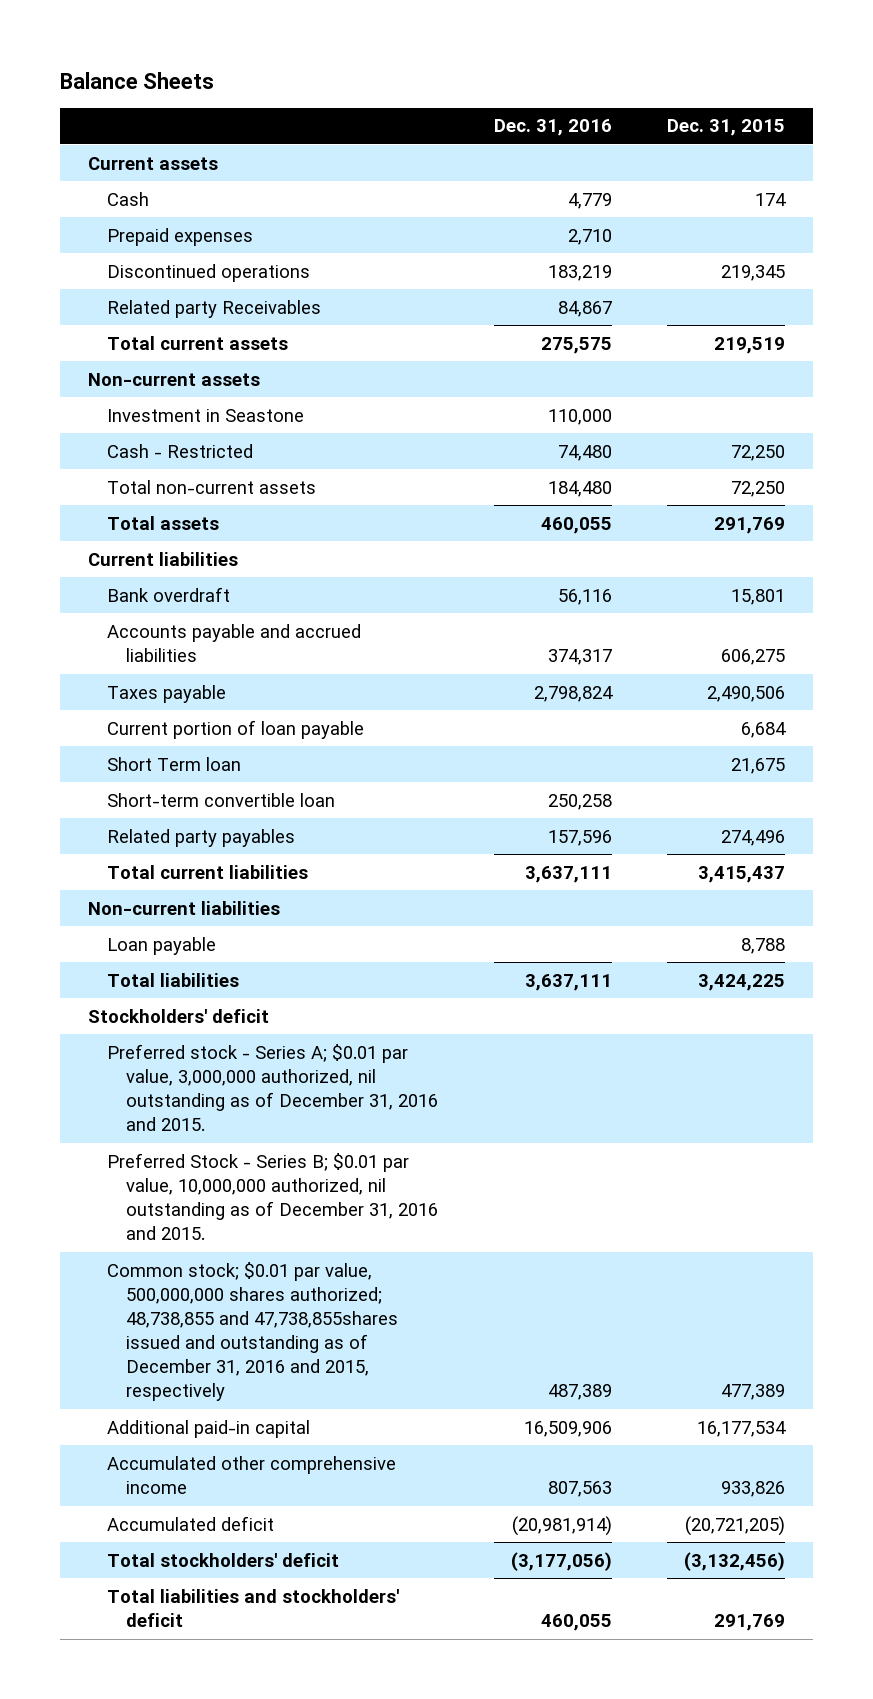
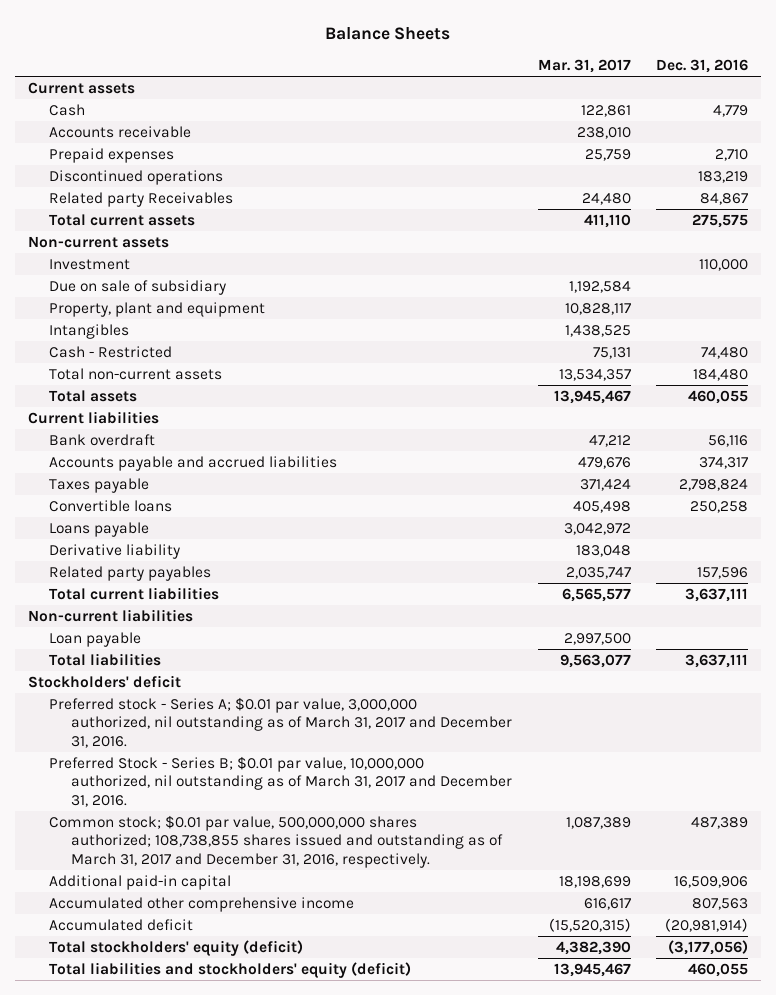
[667,119,786,137] Dec. 31, 2015 -> none
none -> [537,59,631,74] Mar. 31, 2017
none -> [49,126,192,139] Accounts receivable
[107,408,305,422] Investment in Seastone -> none
none -> [49,259,131,271] Investment
none -> [49,280,227,296] Due on sale of subsidiary
none -> [49,302,266,318] Property, plant and equipment
none -> [49,324,130,340] Intangibles
[107,719,365,739] Current portion of loan payable -> none
[107,756,242,771] Short Term loan -> none
[107,792,336,807] Short-term convertible loan -> [49,500,173,513] Convertible loans
none -> [49,522,150,538] Loans payable
none -> [49,544,181,560] Derivative liability
[107,1043,439,1132] Preferred stock - Series A; $0.01 par value, 3,000,000 authorized, nil outstanding as of December 31, 2016 and 2015. -> [49,697,513,748] Preferred stock - Series A; $0.01 par value, 3,000,000 authorized, nil outstanding as of March 31, 2017 and December 31, 2016.
[107,1152,439,1241] Preferred Stock - Series B; $0.01 par value, 10,000,000 authorized, nil outstanding as of December 31, 2016 and 2015. -> [49,756,513,807] Preferred Stock - Series B; $0.01 par value, 10,000,000 authorized, nil outstanding as of March 31, 2017 and December 31, 2016.
[107,1261,399,1402] Common stock; $0.01 par value, 500,000,000 shares authorized; 48,738,855 and 47,738,855shares issued and outstanding as of December 31, 2016 and 2015, respectively -> [49,815,504,868] Common stock; $0.01 par value, 500,000,000 shares authorized; 108,738,855 shares issued and outstanding as of March 31, 2017 and December 31, 2016, respectively.
[107,1552,340,1567] Total stockholders' deficit -> [49,940,304,957] Total stockholders' equity (deficit)
[107,1588,400,1627] Total liabilities and stockholders' deficit -> [49,962,412,979] Total liabilities and stockholders' equity (deficit)

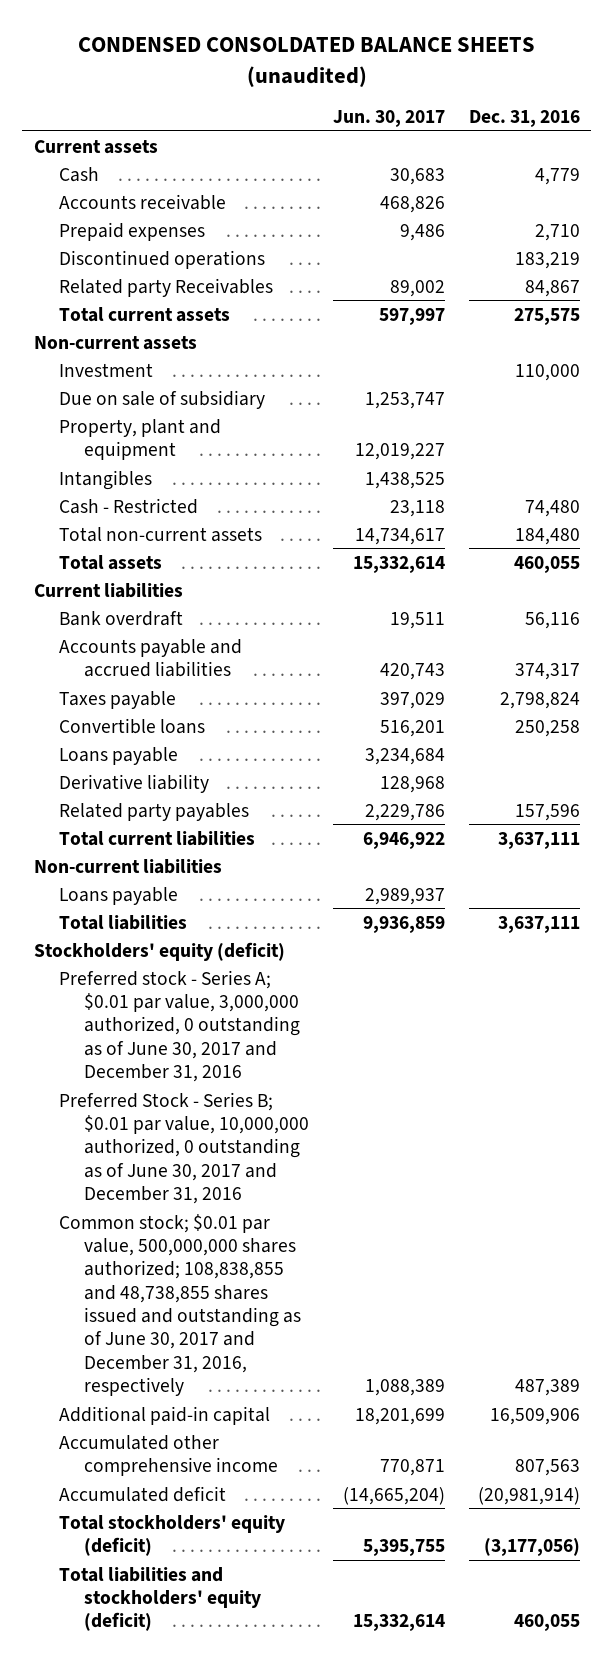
[324,26,450,40] Balance Sheets -> [77,37,535,87] CONDENSED CONSOLDATED BALANCE SHEETS (unaudited)
[537,59,631,74] Mar. 31, 2017 -> none
none -> [332,109,445,127] Jun. 30, 2017
[49,632,142,648] Loan payable -> [59,886,179,905] Loans payable
[27,675,181,689] Stockholders' deficit -> [34,941,286,961] Stockholders' equity (deficit)
[49,697,513,748] Preferred stock - Series A; $0.01 par value, 3,000,000 authorized, nil outstanding as of March 31, 2017 and December 31, 2016. -> [59,969,301,1082] Preferred stock - Series A; $0.01 par value, 3,000,000 authorized, 0 outstanding as of June 30, 2017 and December 31, 2016
[49,756,513,807] Preferred Stock - Series B; $0.01 par value, 10,000,000 authorized, nil outstanding as of March 31, 2017 and December 31, 2016. -> [59,1091,310,1204] Preferred Stock - Series B; $0.01 par value, 10,000,000 authorized, 0 outstanding as of June 30, 2017 and December 31, 2016
[49,815,504,868] Common stock; $0.01 par value, 500,000,000 shares authorized; 108,738,855 shares issued and outstanding as of March 31, 2017 and December 31, 2016, respectively. -> [59,1213,302,1396] Common stock; $0.01 par value, 500,000,000 shares authorized; 108,838,855 and 48,738,855 shares issued and outstanding as of June 30, 2017 and December 31, 2016, respectively

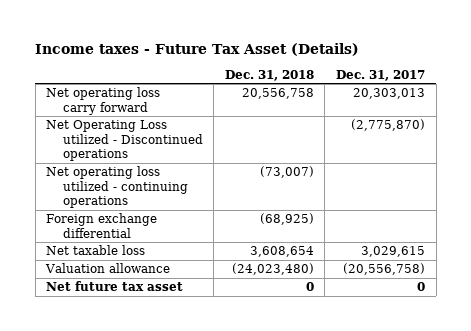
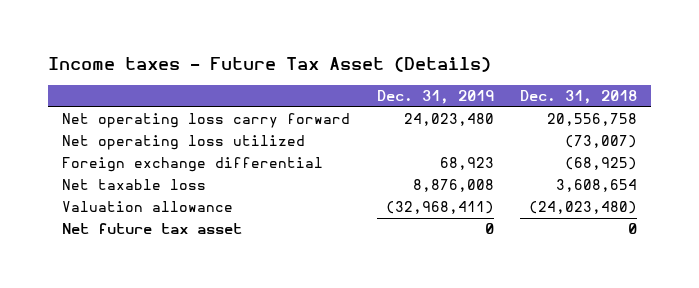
[335,69,425,81] Dec. 31, 2017 -> none
none -> [376,90,494,105] Dec. 31, 2019
[46,120,203,162] Net Operating Loss utilized - Discontinued operations -> none
[46,166,188,209] Net operating loss utilized - continuing operations -> [61,135,305,151] Net operating loss utilized

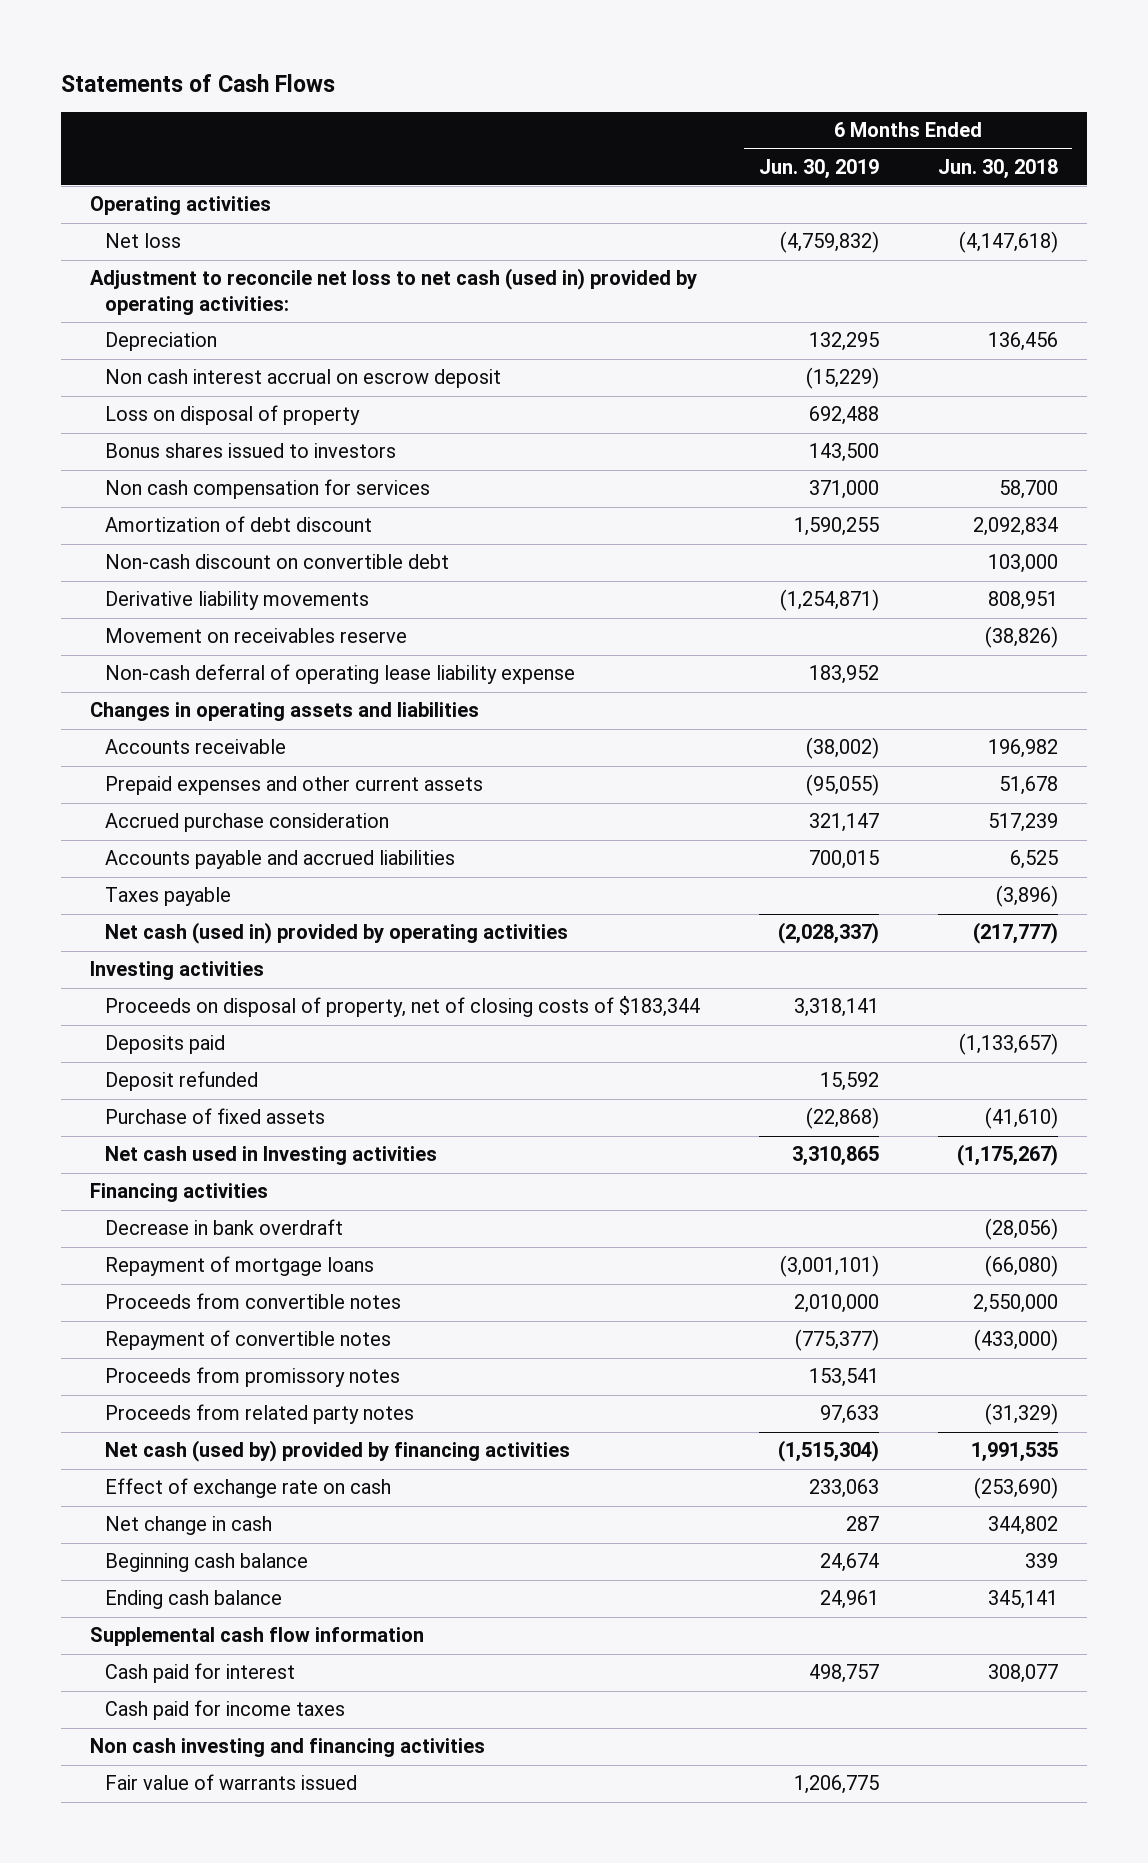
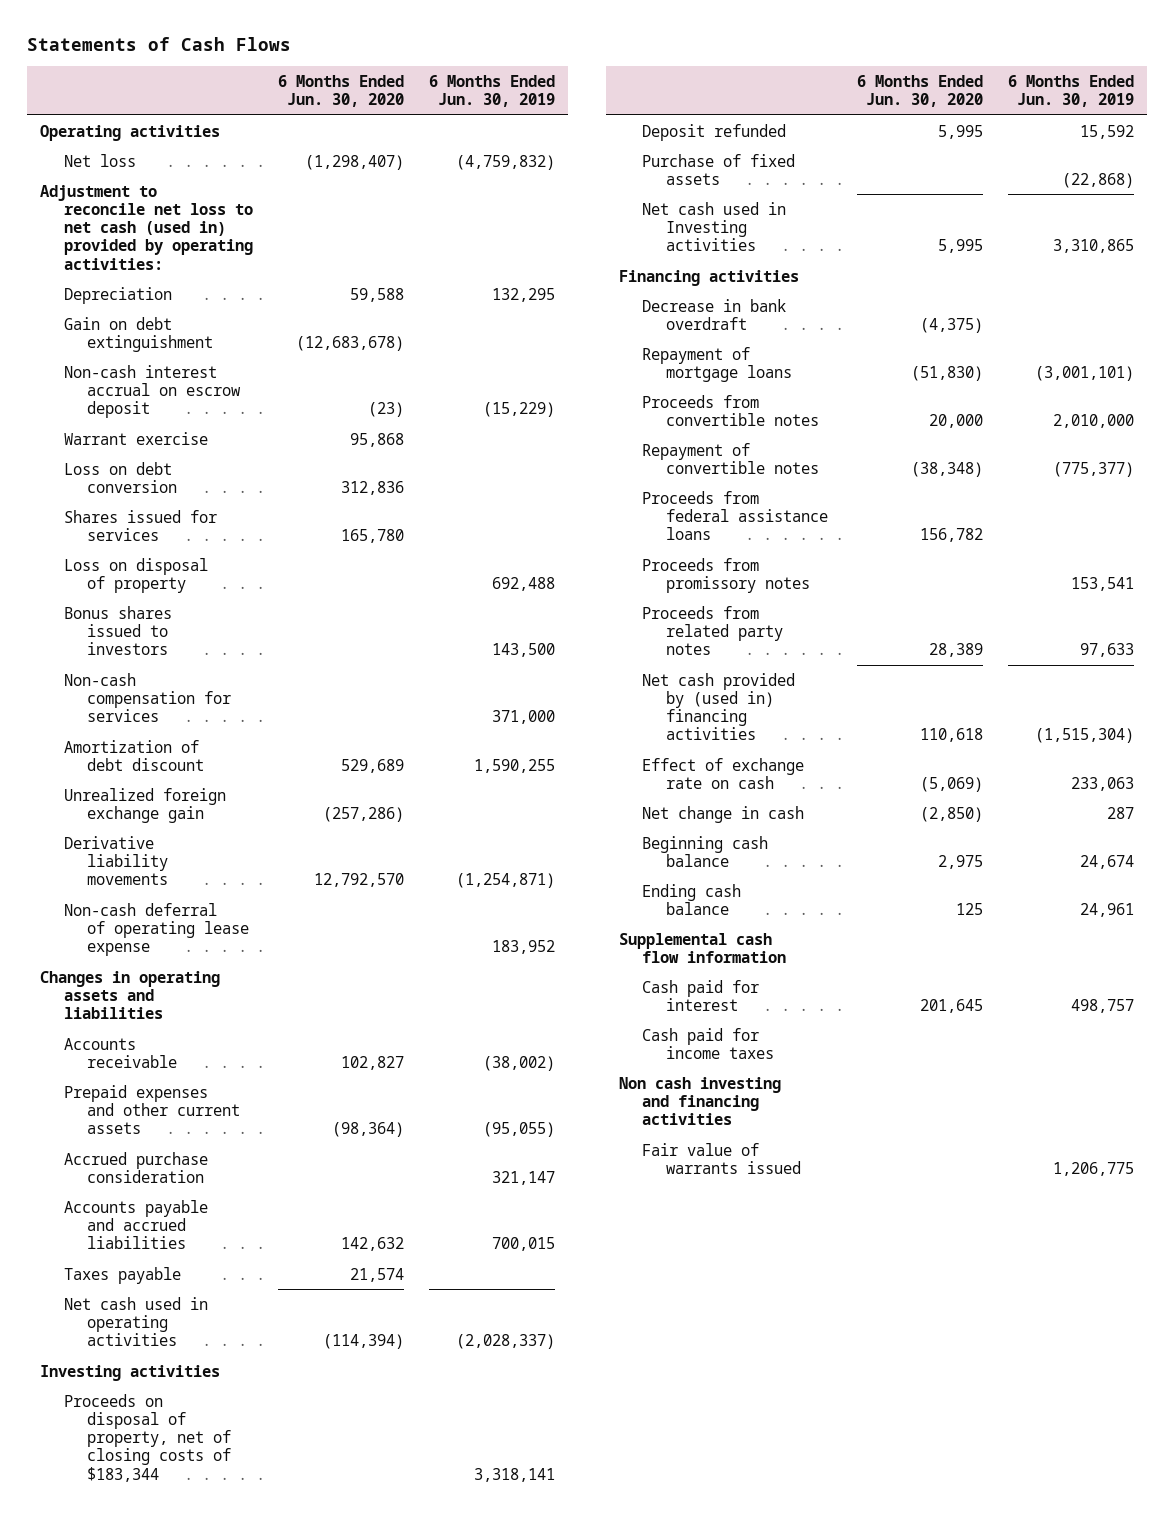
[937,158,1058,179] Jun. 30, 2018 -> none
none -> [278,74,405,108] 6 Months Ended Jun. 30, 2020
none -> [63,316,214,352] Gain on debt extinguishment
[105,369,502,389] Non cash interest accrual on escrow deposit -> [63,364,242,419] Non-cash interest accrual on escrow deposit
none -> [63,431,208,445] Warrant exercise
none -> [63,461,178,493] Loss on debt conversion
none -> [63,509,217,541] Shares issued for services
[105,479,431,500] Non cash compensation for services -> [63,672,232,723] Non-cash compensation for services
[105,554,450,570] Non-cash discount on convertible debt -> none
none -> [63,787,226,823] Unrealized foreign exchange gain
[105,628,408,644] Movement on receivables reserve -> none
[105,664,576,685] Non-cash deferral of operating lease liability expense -> [63,902,250,957] Non-cash deferral of operating lease expense
[105,922,569,945] Net cash (used in) provided by operating activities -> [63,1296,208,1347] Net cash used in operating activities
[105,1035,226,1055] Deposits paid -> none
none -> [642,490,828,541] Proceeds from federal assistance loans
[105,1440,571,1463] Net cash (used by) provided by financing activities -> [642,672,796,741] Net cash provided by (used in) financing activities

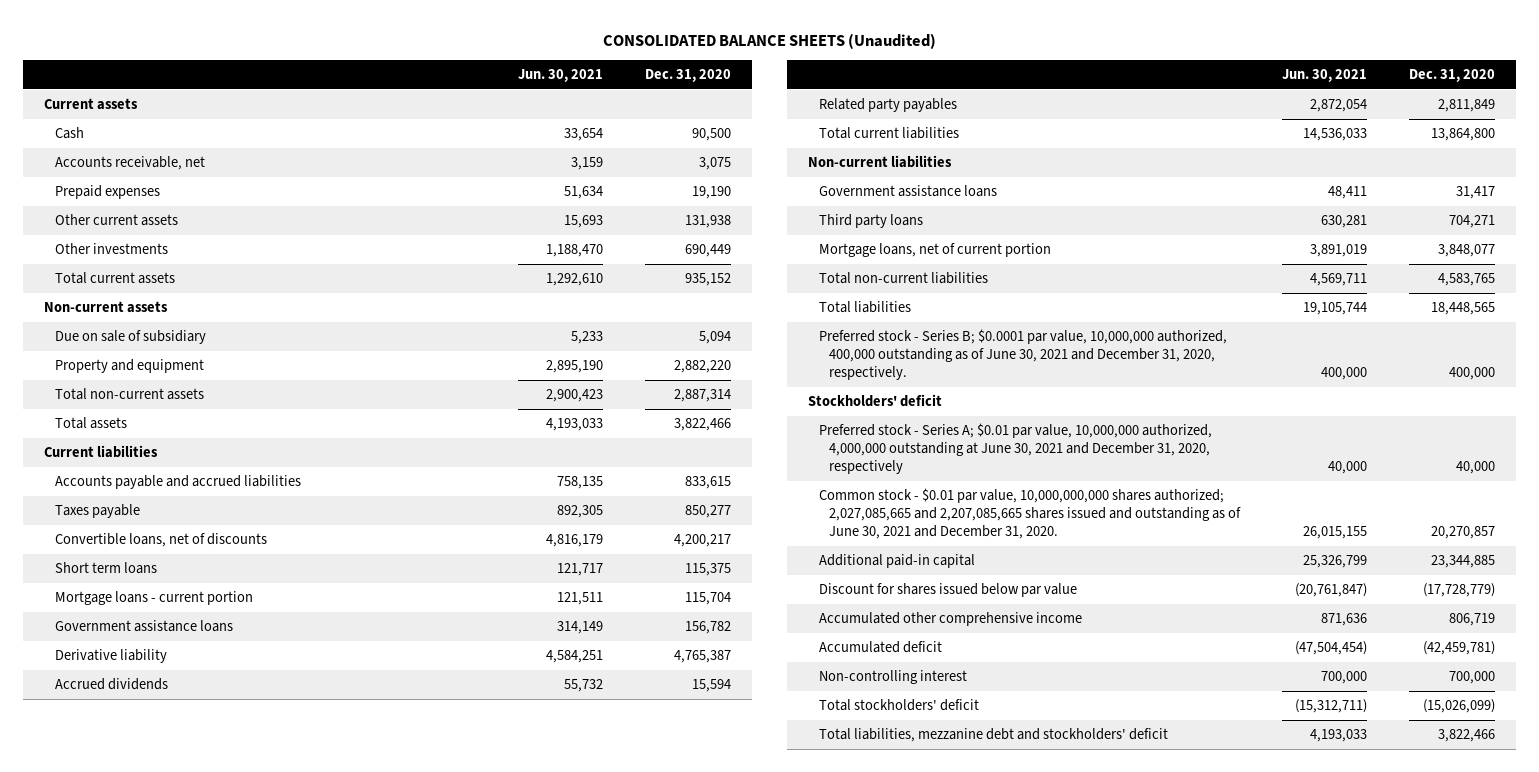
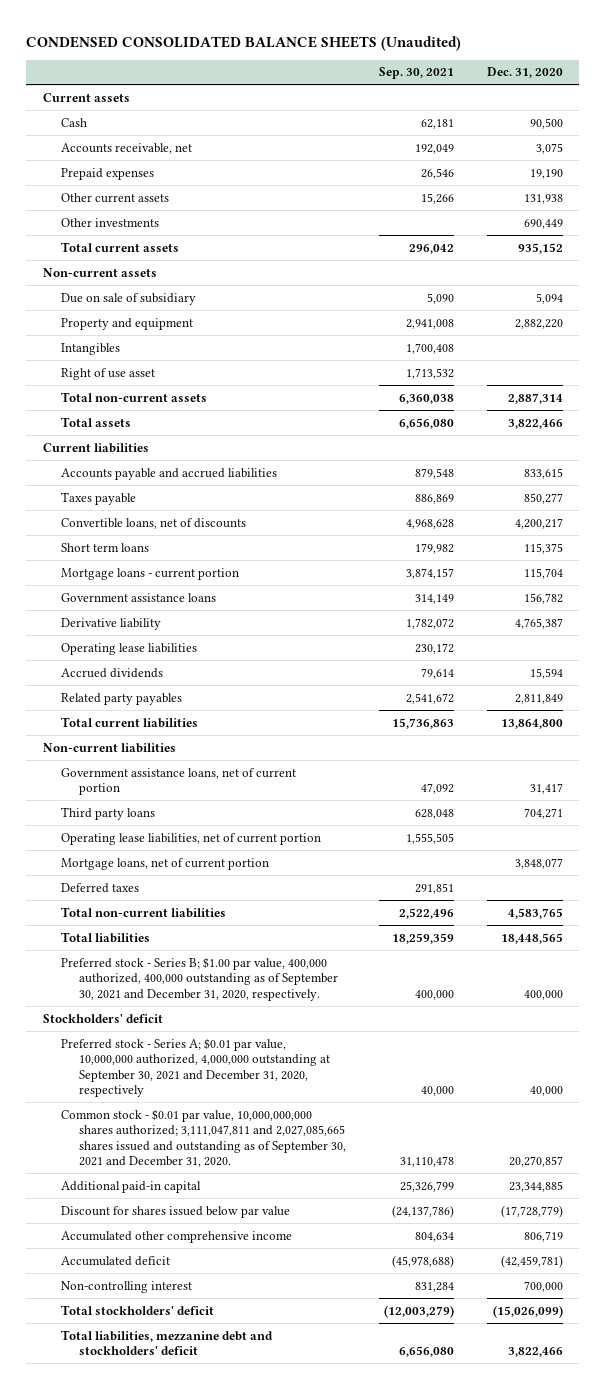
[602,32,936,49] CONSOLIDATED BALANCE SHEETS (Unaudited) -> [26,35,462,51] CONDENSED CONSOLIDATED BALANCE SHEETS (Unaudited)
[517,69,603,83] Jun. 30, 2021 -> none
none -> [378,67,454,80] Sep. 30, 2021
none -> [60,342,120,355] Intangibles
none -> [60,367,155,380] Right of use asset
none -> [60,642,197,655] Operating lease liabilities
[818,185,997,198] Government assistance loans -> [60,767,296,796] Government assistance loans, net of current portion
none -> [60,832,321,845] Operating lease liabilities, net of current portion
none -> [60,882,139,893] Deferred taxes
[818,329,1227,381] Preferred stock - Series B; $0.0001 par value, 10,000,000 authorized, 400,000 outstanding as of June 30, 2021 and December 31, 2020, respectively. -> [60,956,338,1001] Preferred stock - Series B; $1.00 par value, 400,000 authorized, 400,000 outstanding as of September 30, 2021 and December 31, 2020, respectively.
[818,423,1212,475] Preferred stock - Series A; $0.01 par value, 10,000,000 authorized, 4,000,000 outstanding at June 30, 2021 and December 31, 2020, respectively -> [60,1037,330,1098] Preferred stock - Series A; $0.01 par value, 10,000,000 authorized, 4,000,000 outstanding at September 30, 2021 and December 31, 2020, respectively
[818,488,1242,540] Common stock - $0.01 par value, 10,000,000,000 shares authorized; 2,027,085,665 and 2,207,085,665 shares issued and outstanding as of June 30, 2021 and December 31, 2020. -> [60,1108,346,1168] Common stock - $0.01 par value, 10,000,000,000 shares authorized; 3,111,047,811 and 2,027,085,665 shares issued and outstanding as of September 30, 2021 and December 31, 2020.

